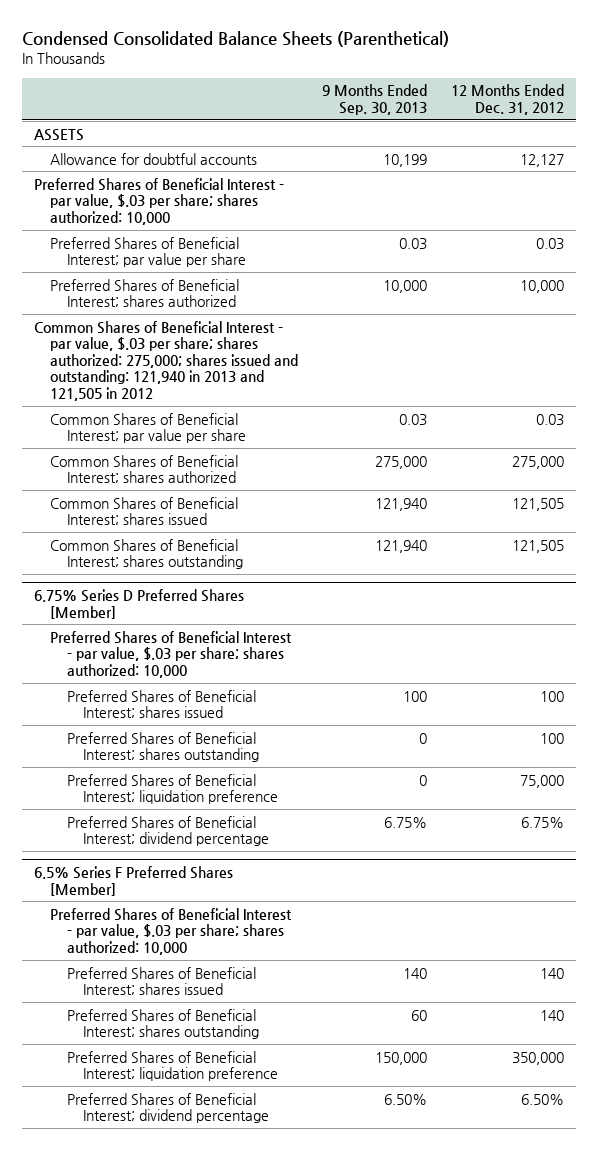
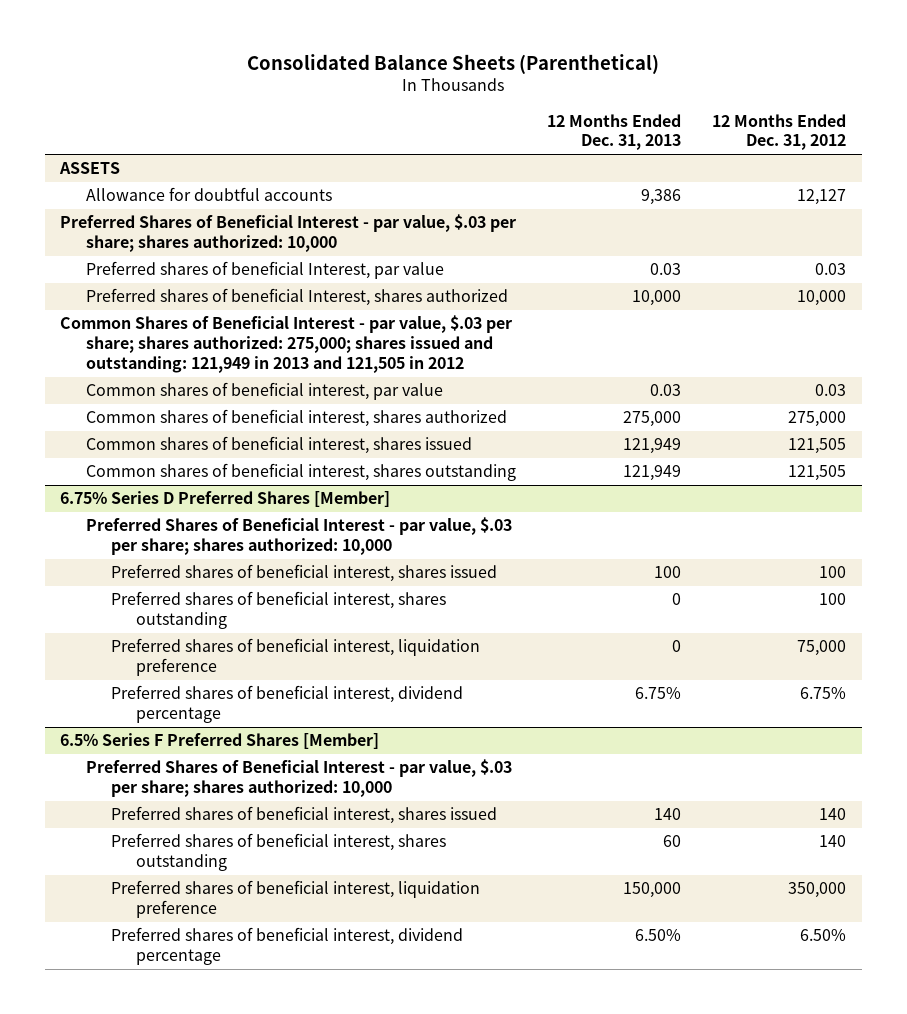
[22,31,450,48] Condensed Consolidated Balance Sheets (Parenthetical) -> [247,53,660,74] Consolidated Balance Sheets (Parenthetical)
[322,84,428,115] 9 Months Ended Sep. 30, 2013 -> none
none -> [547,113,682,151] 12 Months Ended Dec. 31, 2013
[50,236,246,268] Preferred Shares of Beneficial Interest; par value per share -> [85,261,444,280] Preferred shares of beneficial Interest, par value
[50,278,240,308] Preferred Shares of Beneficial Interest; shares authorized -> [85,288,508,307] Preferred shares of beneficial Interest, shares authorized
[33,320,299,402] Common Shares of Beneficial Interest - par value, $.03 per share; shares authorized: 275,000; shares issued and outstanding: 121,940 in 2013 and 121,505 in 2012 -> [60,315,513,374] Common Shares of Beneficial Interest - par value, $.03 per share; shares authorized: 275,000; shares issued and outstanding: 121,949 in 2013 and 121,505 in 2012
[50,412,246,444] Common Shares of Beneficial Interest; par value per share -> [85,382,443,401] Common shares of beneficial interest, par value
[50,454,239,484] Common Shares of Beneficial Interest; shares authorized -> [85,409,507,428] Common shares of beneficial interest, shares authorized
[50,496,239,526] Common Shares of Beneficial Interest; shares issued -> [85,436,472,455] Common shares of beneficial interest, shares issued
[50,538,243,570] Common Shares of Beneficial Interest; shares outstanding -> [85,463,516,482] Common shares of beneficial interest, shares outstanding
[66,689,256,719] Preferred Shares of Beneficial Interest; shares issued -> [110,564,497,583] Preferred shares of beneficial interest, shares issued
[66,731,259,763] Preferred Shares of Beneficial Interest; shares outstanding -> [110,591,446,630] Preferred shares of beneficial interest, shares outstanding
[66,773,278,805] Preferred Shares of Beneficial Interest; liquidation preference -> [110,638,480,677] Preferred shares of beneficial interest, liquidation preference
[66,815,269,847] Preferred Shares of Beneficial Interest; dividend percentage -> [110,685,463,724] Preferred shares of beneficial interest, dividend percentage
[66,966,256,996] Preferred Shares of Beneficial Interest; shares issued -> [110,806,497,825] Preferred shares of beneficial interest, shares issued
[66,1008,259,1040] Preferred Shares of Beneficial Interest; shares outstanding -> [110,833,446,872] Preferred shares of beneficial interest, shares outstanding
[66,1050,278,1082] Preferred Shares of Beneficial Interest; liquidation preference -> [110,880,480,919] Preferred shares of beneficial interest, liquidation preference
[66,1092,269,1124] Preferred Shares of Beneficial Interest; dividend percentage -> [110,927,463,966] Preferred shares of beneficial interest, dividend percentage

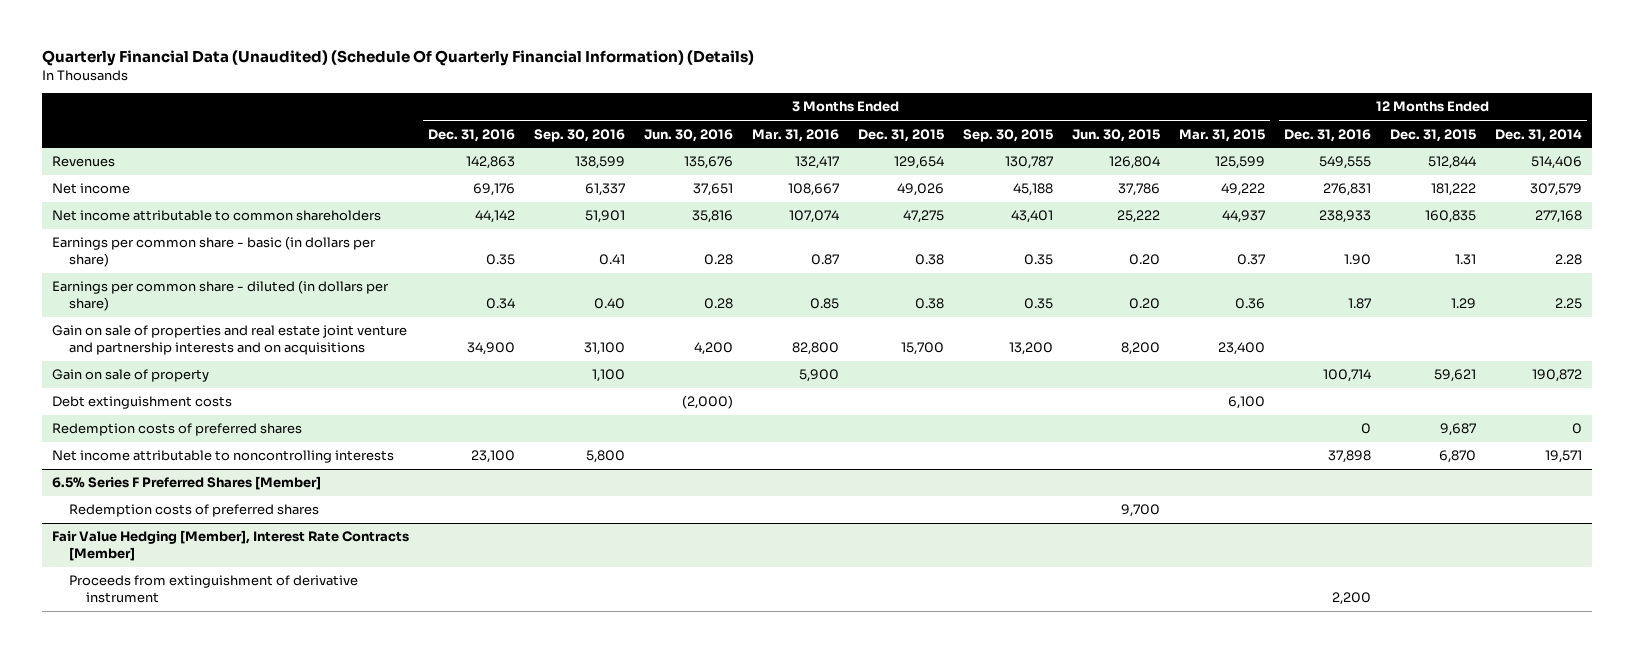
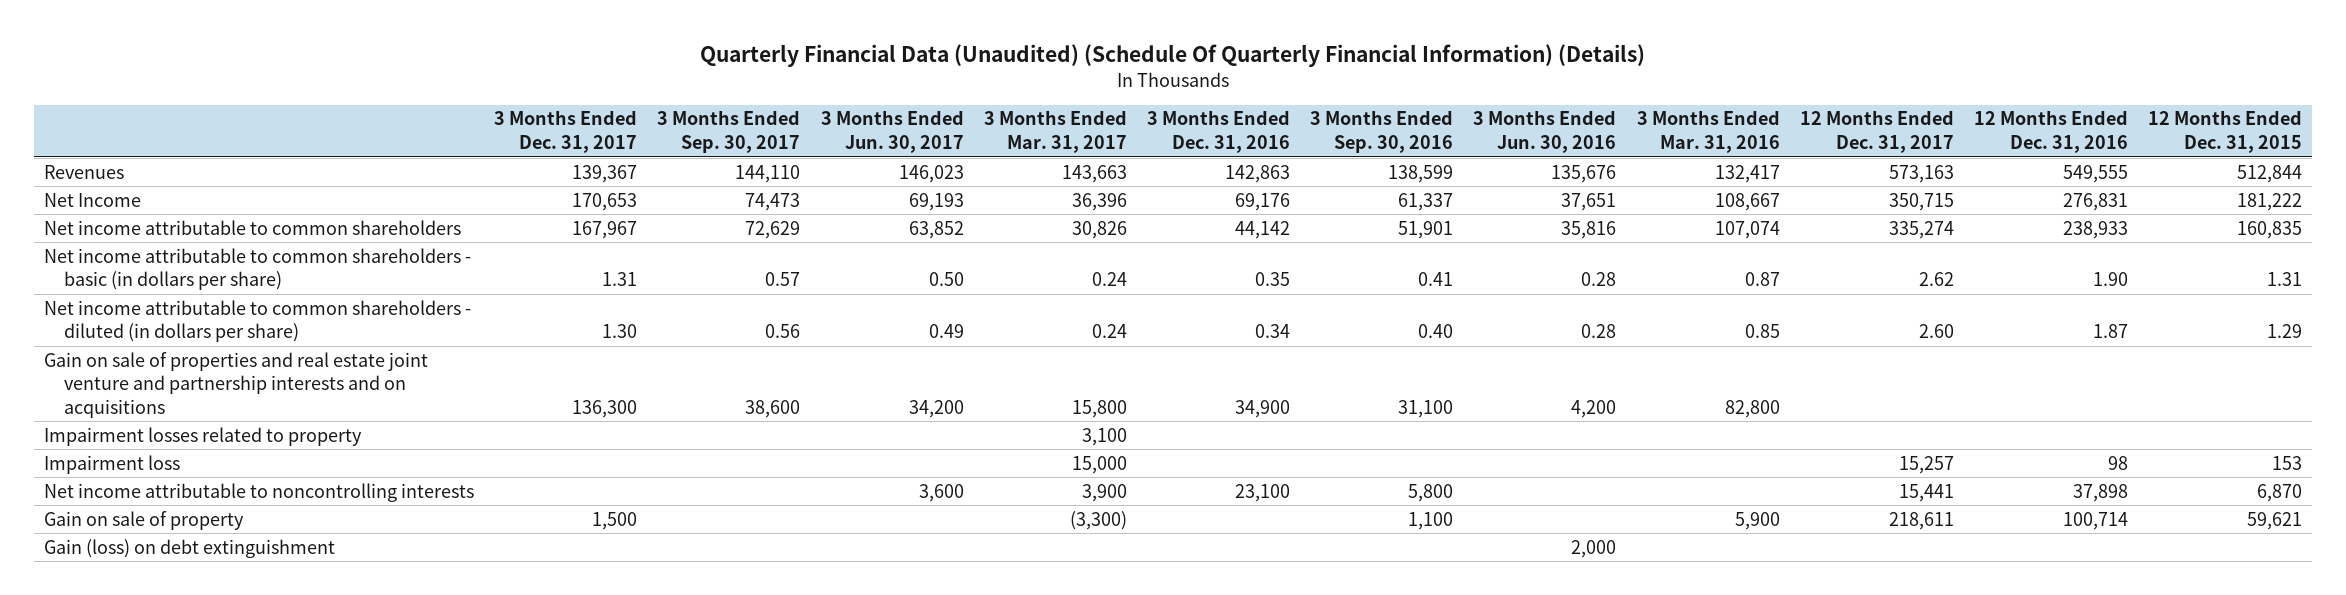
[857,128,944,142] Dec. 31, 2015 -> none
[963,128,1054,142] Sep. 30, 2015 -> none
[1072,128,1161,142] Jun. 30, 2015 -> none
[1179,128,1266,142] Mar. 31, 2015 -> none
[1495,128,1583,142] Dec. 31, 2014 -> none
none -> [494,110,638,154] 3 Months Ended Dec. 31, 2017
none -> [657,110,801,154] 3 Months Ended Sep. 30, 2017
none -> [820,110,964,154] 3 Months Ended Jun. 30, 2017
none -> [983,110,1127,154] 3 Months Ended Mar. 31, 2017
none -> [1799,110,1954,154] 12 Months Ended Dec. 31, 2017
[51,183,130,195] Net income -> [43,192,141,207] Net Income
[51,236,376,267] Earnings per common share - basic (in dollars per share) -> [43,247,471,291] Net income attributable to common shareholders - basic (in dollars per share)
[51,280,389,311] Earnings per common share - diluted (in dollars per share) -> [43,299,471,343] Net income attributable to common shareholders - diluted (in dollars per share)
[51,396,232,410] Debt extinguishment costs -> none
[51,423,302,437] Redemption costs of preferred shares -> none
none -> [43,426,362,446] Impairment losses related to property
none -> [43,454,180,474] Impairment loss
[51,476,321,491] 6.5% Series F Preferred Shares [Member] -> none
[68,504,319,518] Redemption costs of preferred shares -> none
[51,530,409,561] Fair Value Hedging [Member], Interest Rate Contracts [Member] -> none
[68,575,358,603] Proceeds from extinguishment of derivative instrument -> none
[51,369,209,383] Gain on sale of property -> [43,510,244,530] Gain on sale of property
none -> [43,538,335,558] Gain (loss) on debt extinguishment

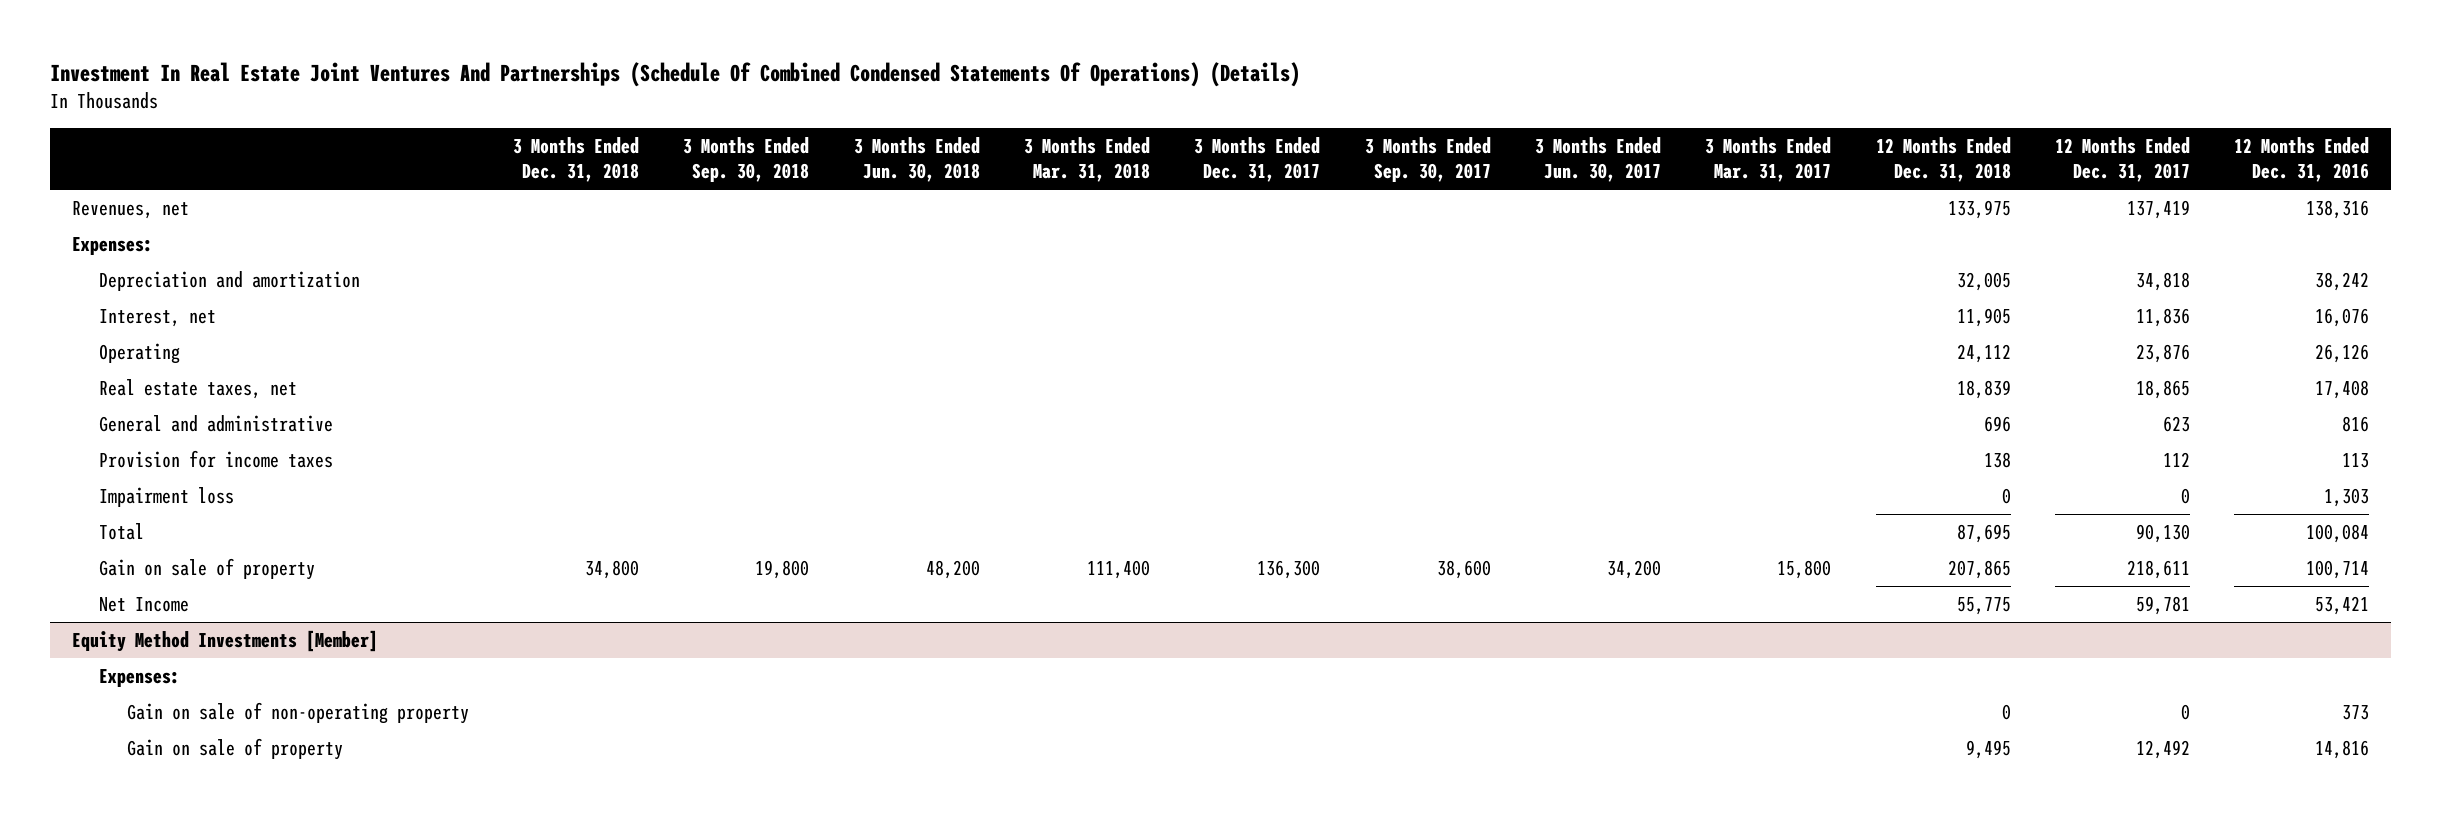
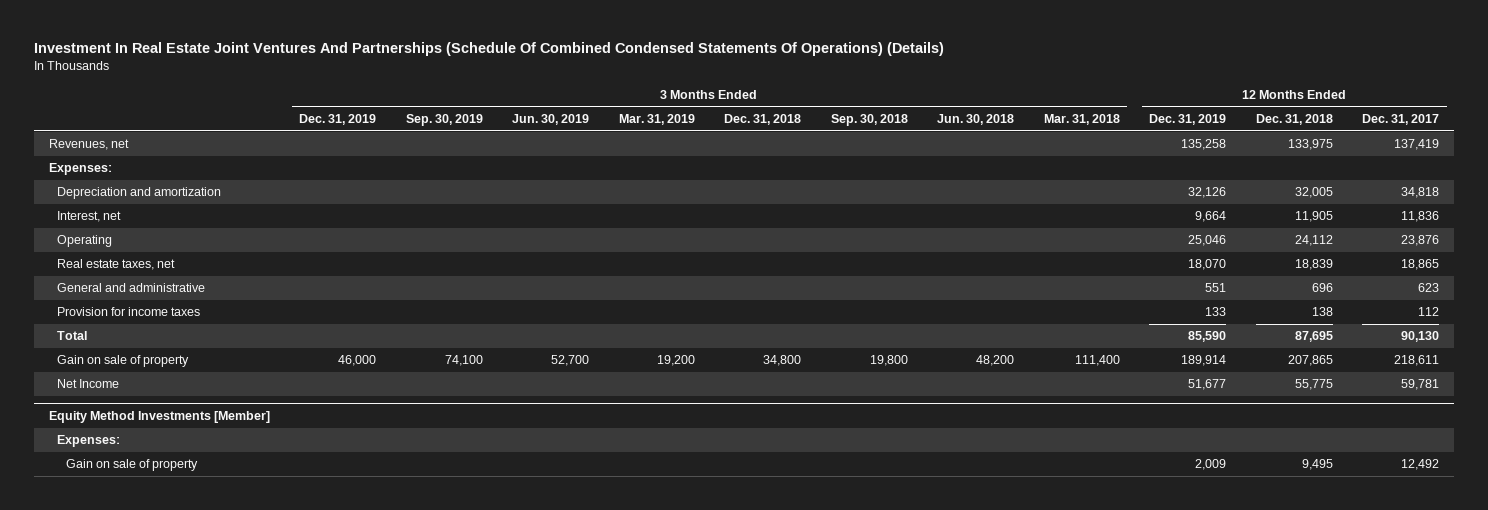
[1194,137,1321,183] 3 Months Ended Dec. 31, 2017 -> none
[1364,137,1491,183] 3 Months Ended Sep. 30, 2017 -> none
[1534,137,1661,183] 3 Months Ended Jun. 30, 2017 -> none
[1705,137,1832,183] 3 Months Ended Mar. 31, 2017 -> none
[2234,137,2370,183] 12 Months Ended Dec. 31, 2016 -> none
none -> [299,113,377,125] Dec. 31, 2019
none -> [405,113,483,126] Sep. 30, 2019
none -> [512,113,590,125] Jun. 30, 2019
none -> [618,113,695,125] Mar. 31, 2019
none -> [1149,113,1227,125] Dec. 31, 2019
[99,487,235,508] Impairment loss -> none
[126,702,469,725] Gain on sale of non-operating property -> none

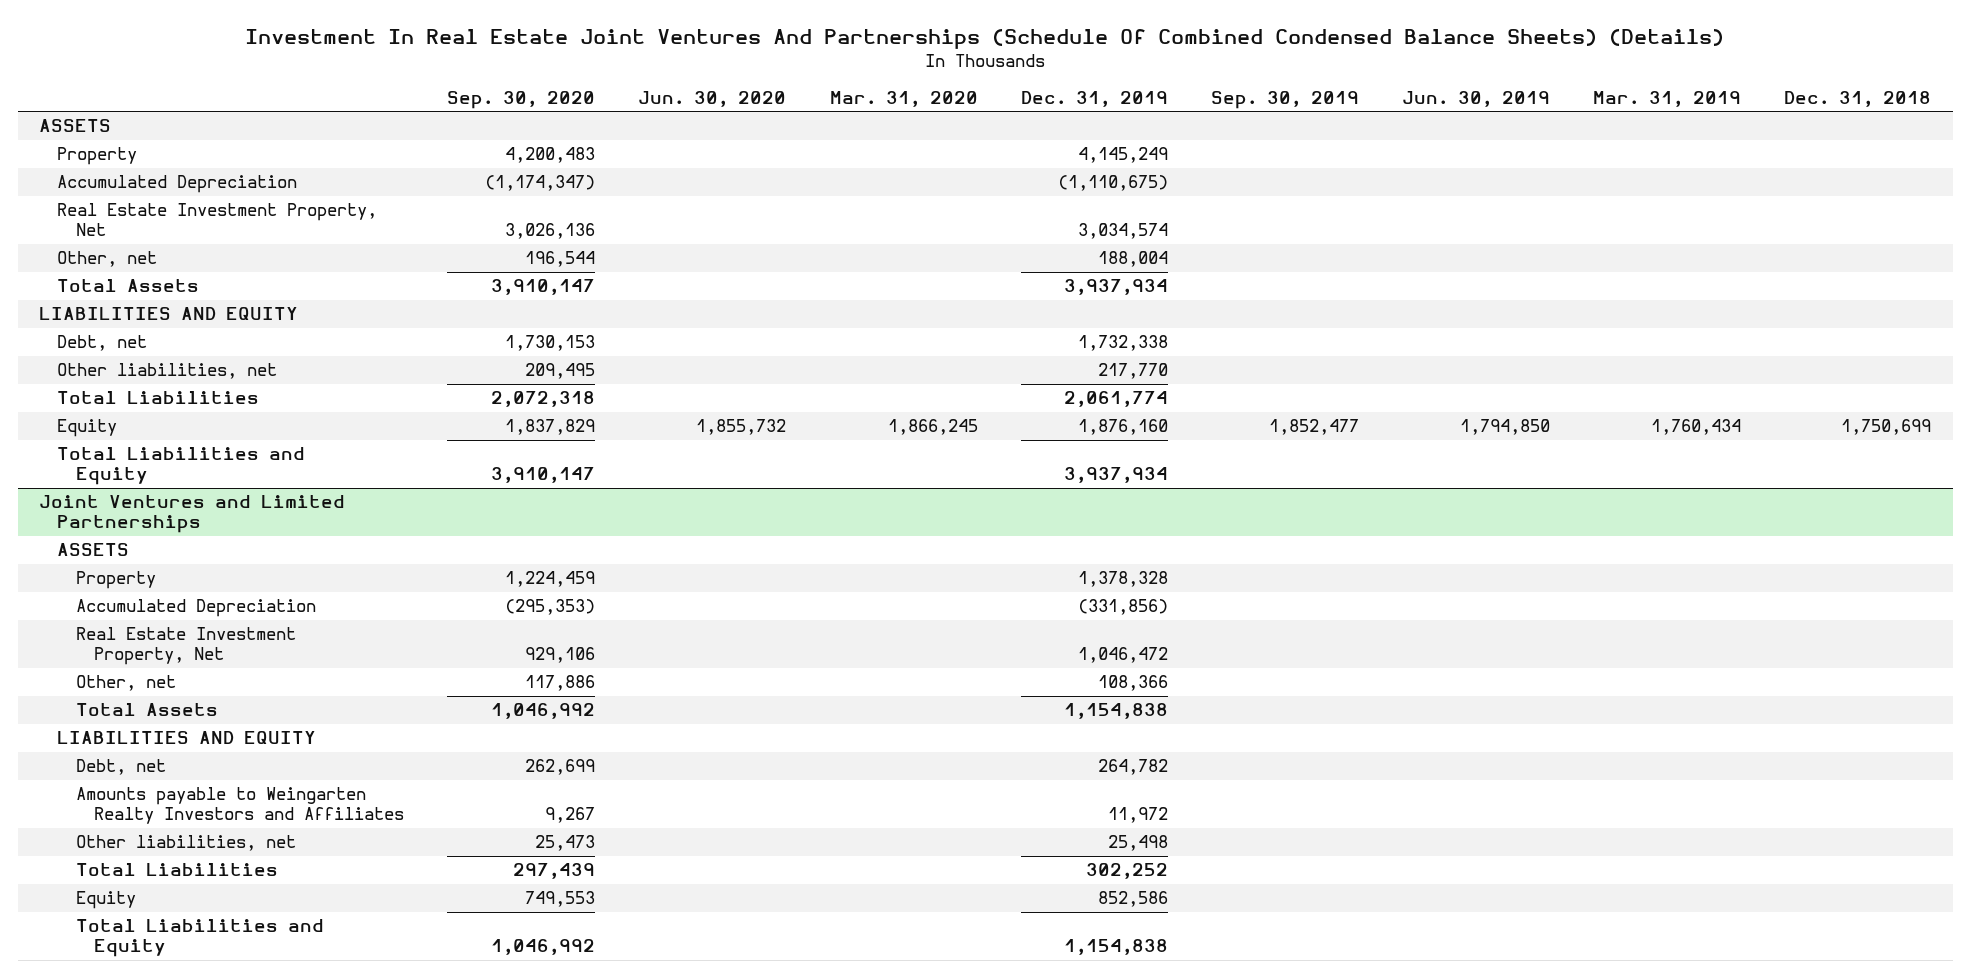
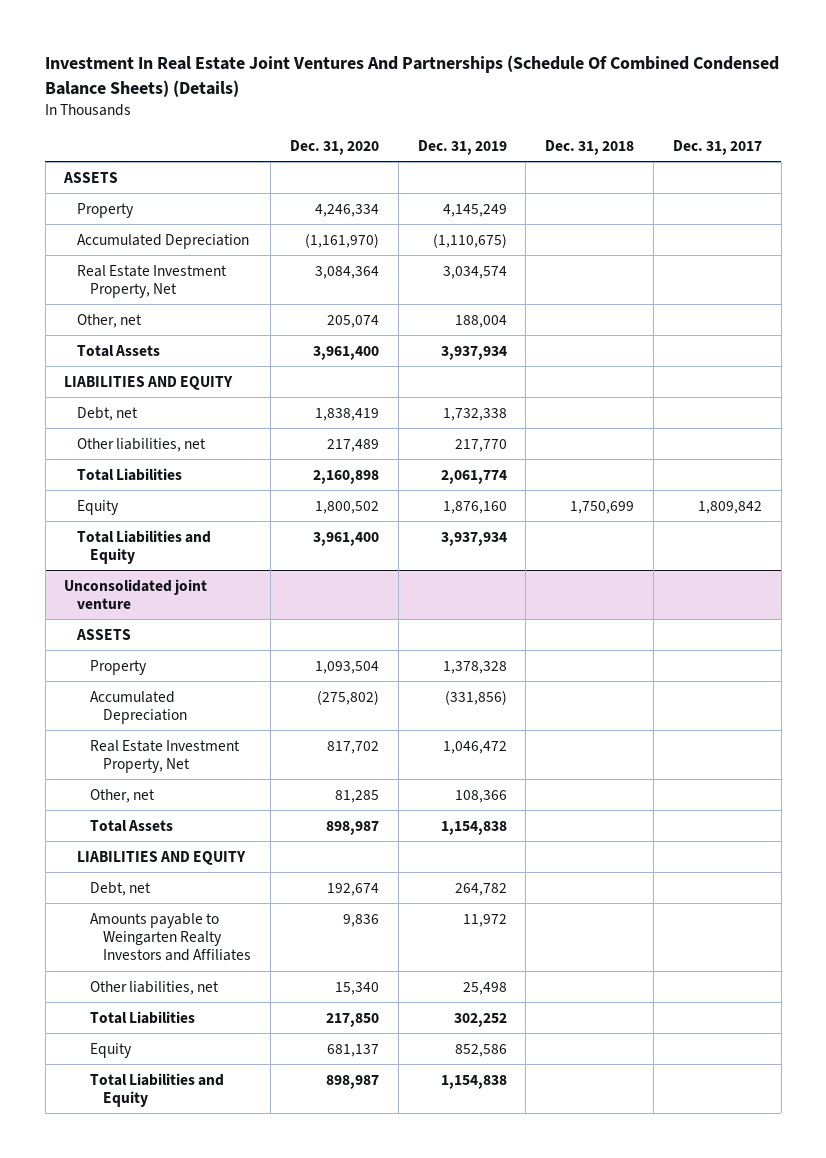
[447,91,596,110] Sep. 30, 2020 -> none
[638,91,787,108] Jun. 30, 2020 -> none
[829,91,978,108] Mar. 31, 2020 -> none
[1210,91,1359,110] Sep. 30, 2019 -> none
[1401,91,1550,108] Jun. 30, 2019 -> none
[1593,91,1742,108] Mar. 31, 2019 -> none
none -> [289,140,379,156] Dec. 31, 2020
none -> [673,140,763,156] Dec. 31, 2017
[39,495,346,534] Joint Ventures and Limited Partnerships -> [64,578,208,609] Unconsolidated joint venture

